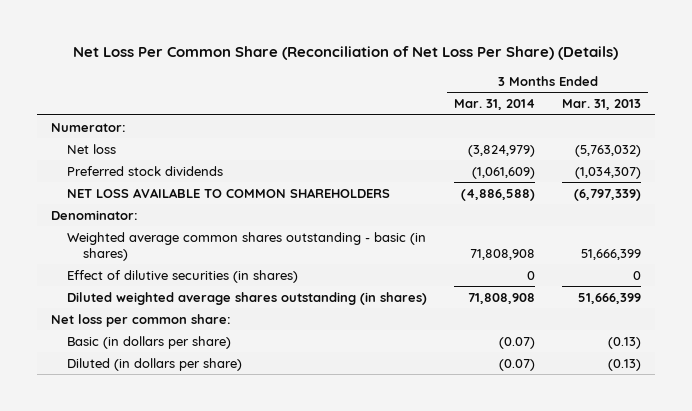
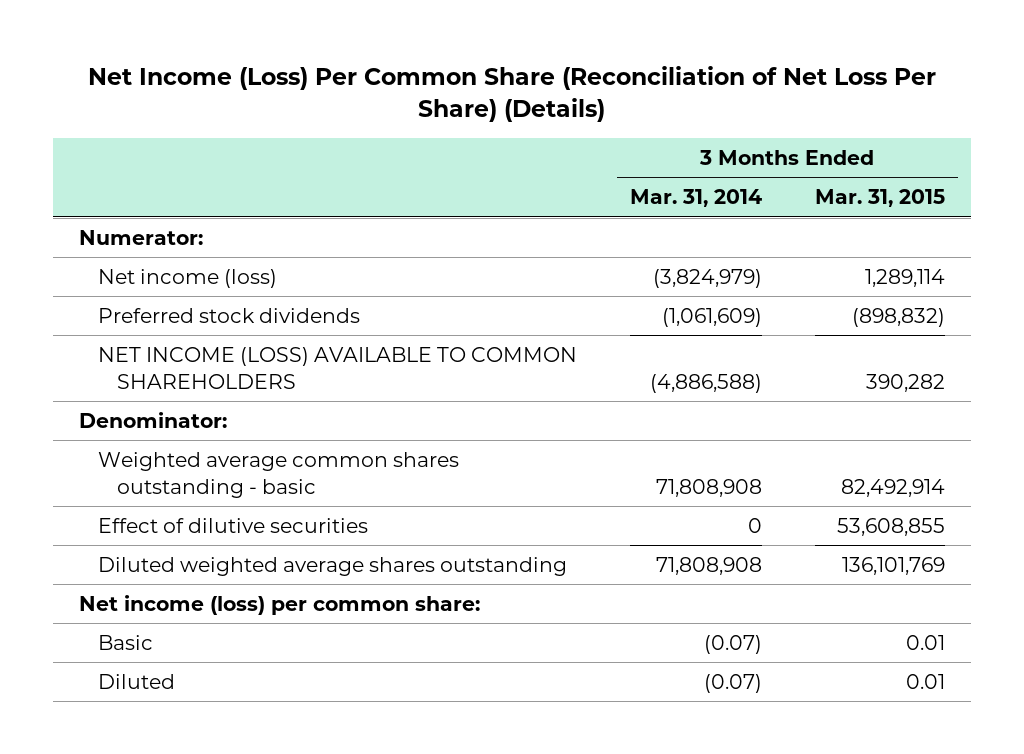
[72,46,618,61] Net Loss Per Common Share (Reconciliation of Net Loss Per Share) (Details) -> [88,66,937,122] Net Income (Loss) Per Common Share (Reconciliation of Net Loss Per Share) (Details)
[562,99,642,111] Mar. 31, 2013 -> none
none -> [814,189,945,208] Mar. 31, 2015
[67,143,117,154] Net loss -> [98,268,278,288] Net income (loss)
[67,187,391,198] NET LOSS AVAILABLE TO COMMON SHAREHOLDERS -> [98,346,578,389] NET INCOME (LOSS) AVAILABLE TO COMMON SHAREHOLDERS
[67,231,427,261] Weighted average common shares outstanding - basic (in shares) -> [98,451,460,498] Weighted average common shares outstanding - basic
[67,269,299,283] Effect of dilutive securities (in shares) -> [98,517,369,533] Effect of dilutive securities
[67,291,428,305] Diluted weighted average shares outstanding (in shares) -> [98,556,568,576] Diluted weighted average shares outstanding
[50,313,231,327] Net loss per common share: -> [79,594,481,615] Net income (loss) per common share:
[67,335,232,349] Basic (in dollars per share) -> [98,634,154,650] Basic
[67,357,243,371] Diluted (in dollars per share) -> [98,673,176,689] Diluted

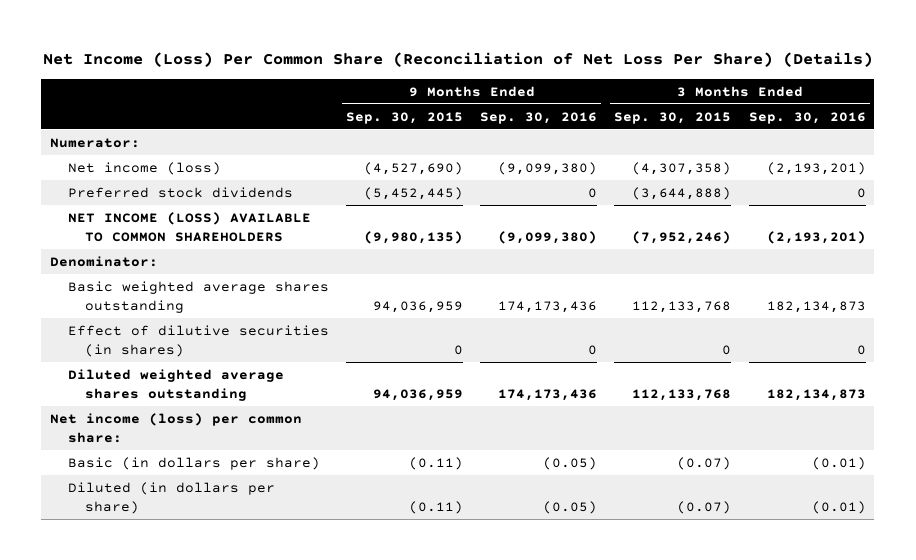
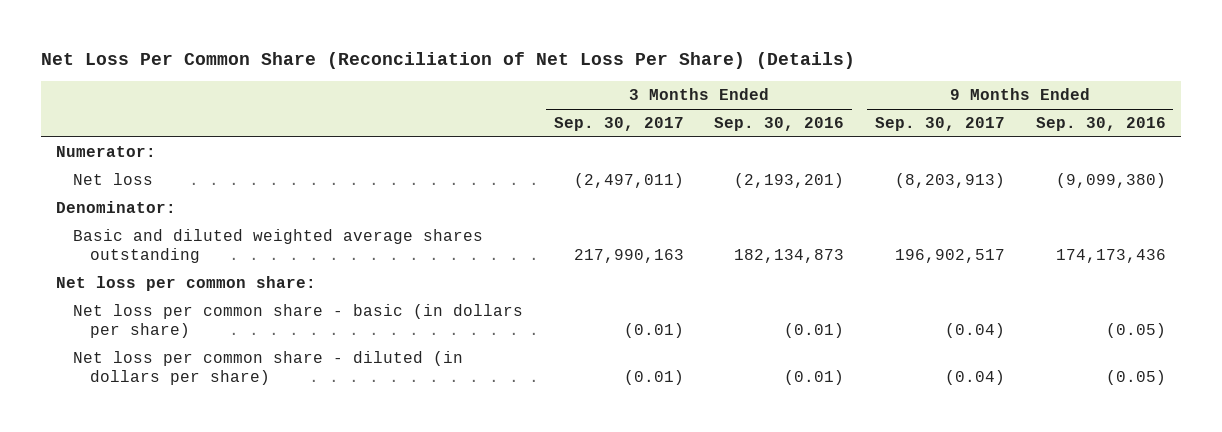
[42,52,873,68] Net Income (Loss) Per Common Share (Reconciliation of Net Loss Per Share) (Details) -> [40,52,855,70] Net Loss Per Common Share (Reconciliation of Net Loss Per Share) (Details)
[345,111,463,124] Sep. 30, 2015 -> none
[614,111,732,124] Sep. 30, 2015 -> none
none -> [553,117,684,132] Sep. 30, 2017
none -> [875,117,1006,132] Sep. 30, 2017
[67,186,293,198] Preferred stock dividends -> none
[67,211,311,242] NET INCOME (LOSS) AVAILABLE TO COMMON SHAREHOLDERS -> none
[67,161,221,175] Net income (loss) -> [73,173,154,186] Net loss
[67,280,329,313] Basic weighted average shares outstanding -> none
[67,324,329,357] Effect of dilutive securities (in shares) -> none
[67,368,284,401] Diluted weighted average shares outstanding -> [73,229,484,263] Basic and diluted weighted average shares outstanding
[50,412,303,443] Net income (loss) per common share: -> [56,276,317,292] Net loss per common share:
[67,456,320,470] Basic (in dollars per share) -> [73,304,524,338] Net loss per common share - basic (in dollars per share)
[67,481,275,514] Diluted (in dollars per share) -> [73,351,464,385] Net loss per common share - diluted (in dollars per share)

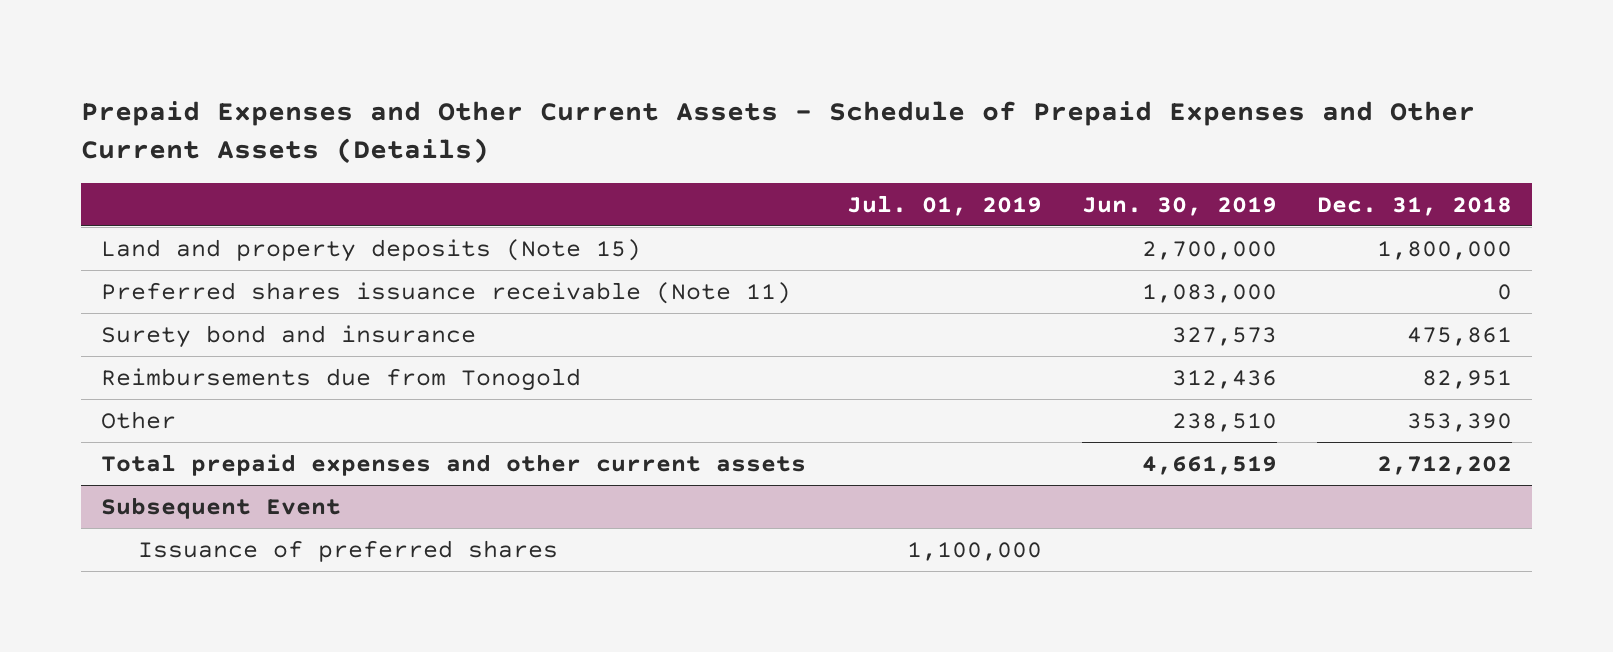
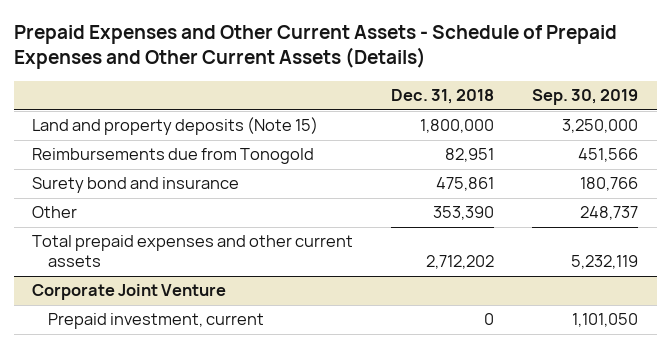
[846,194,1042,216] Jul. 01, 2019 -> none
[1081,196,1277,216] Jun. 30, 2019 -> none
none -> [532,89,639,106] Sep. 30, 2019
[101,281,792,304] Preferred shares issuance receivable (Note 11) -> none
[101,324,477,348] Surety bond and insurance -> [32,177,240,194] Surety bond and insurance
[101,496,342,519] Subsequent Event -> none
[138,539,559,562] Issuance of preferred shares -> none
none -> [32,284,227,301] Corporate Joint Venture
none -> [47,313,264,330] Prepaid investment, current

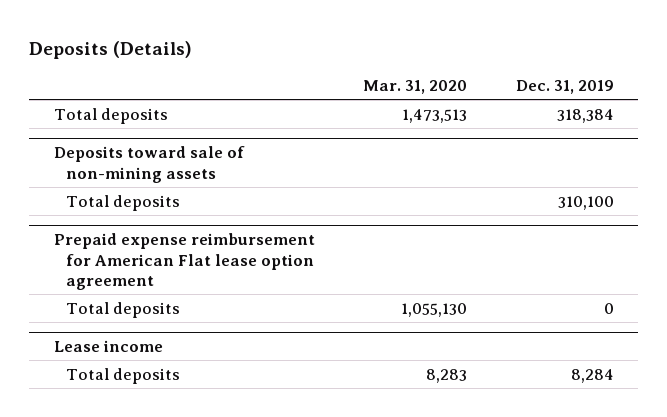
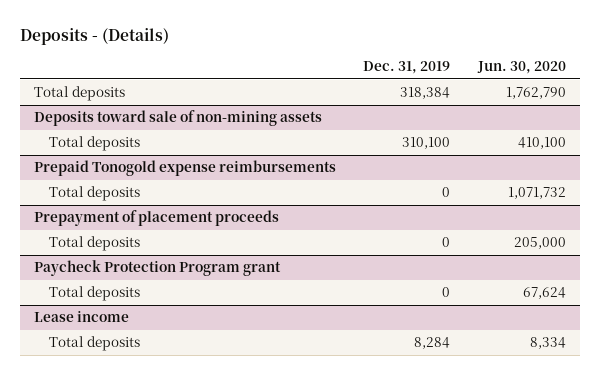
[29,40,193,59] Deposits (Details) -> [19,27,169,45] Deposits - (Details)
[363,79,468,94] Mar. 31, 2020 -> none
none -> [477,61,567,75] Jun. 30, 2020
[53,232,315,291] Prepaid expense reimbursement for American Flat lease option agreement -> [33,160,336,177] Prepaid Tonogold expense reimbursements
none -> [33,210,279,227] Prepayment of placement proceeds
none -> [48,236,140,252] Total deposits
none -> [33,260,281,277] Paycheck Protection Program grant
none -> [48,286,140,302] Total deposits

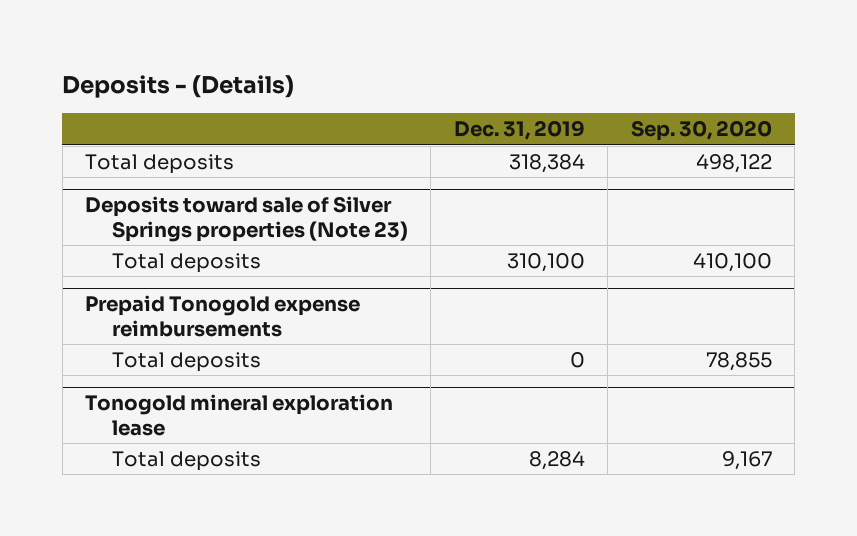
[477,61,567,75] Jun. 30, 2020 -> none
none -> [630,120,772,142] Sep. 30, 2020
[33,110,322,127] Deposits toward sale of non-mining assets -> [85,196,408,242] Deposits toward sale of Silver Springs properties (Note 23)
[33,210,279,227] Prepayment of placement proceeds -> none
[48,236,140,252] Total deposits -> none
[33,260,281,277] Paycheck Protection Program grant -> none
[48,286,140,302] Total deposits -> none
[33,311,129,323] Lease income -> [85,394,394,436] Tonogold mineral exploration lease

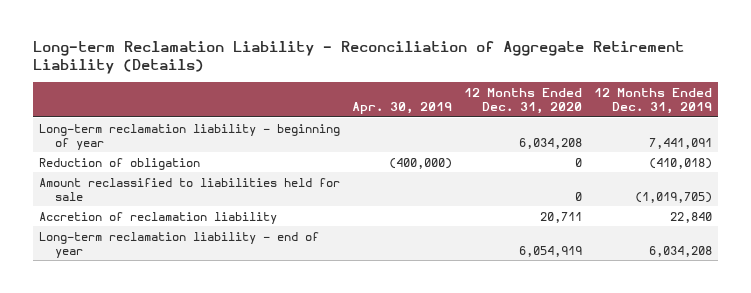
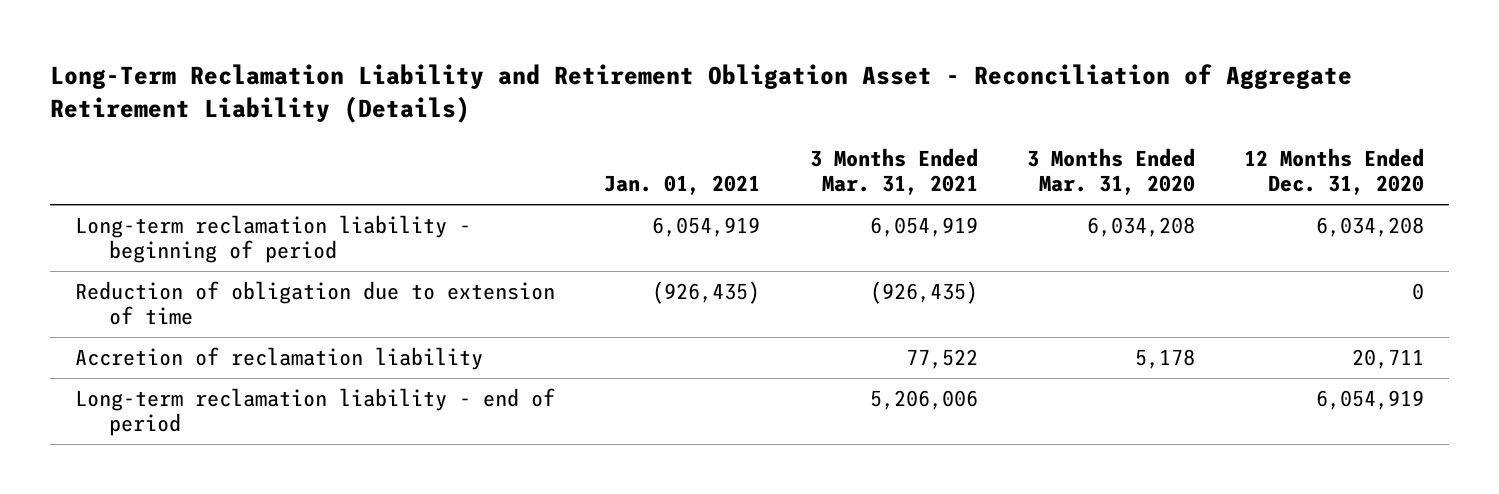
[32,40,684,75] Long-term Reclamation Liability - Reconciliation of Aggregate Retirement Liability (Details) -> [50,63,1353,123] Long-Term Reclamation Liability and Retirement Obligation Asset - Reconciliation of Aggregate Retirement Liability (Details)
[351,101,452,114] Apr. 30, 2019 -> none
[593,87,712,114] 12 Months Ended Dec. 31, 2019 -> none
none -> [604,175,761,196] Jan. 01, 2021
none -> [809,148,978,196] 3 Months Ended Mar. 31, 2021
none -> [1026,148,1195,196] 3 Months Ended Mar. 31, 2020
[38,177,340,201] Amount reclassified to liabilities held for sale -> none
[38,123,340,150] Long-term reclamation liability - beginning of year -> [75,215,472,264] Long-term reclamation liability - beginning of period
[38,157,200,170] Reduction of obligation -> [75,281,556,326] Reduction of obligation due to extension of time
[38,231,319,258] Long-term reclamation liability - end of year -> [75,388,556,437] Long-term reclamation liability - end of period

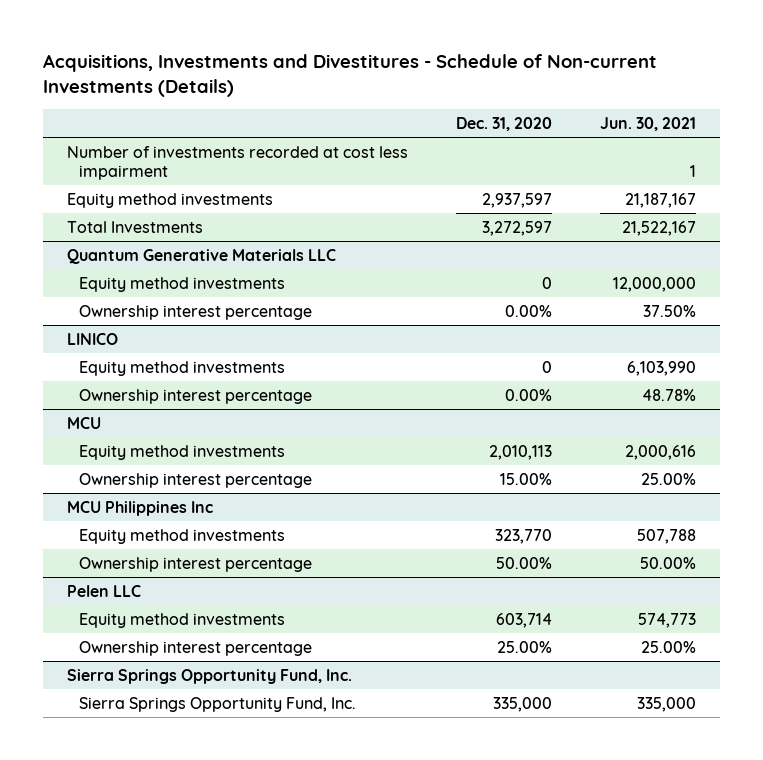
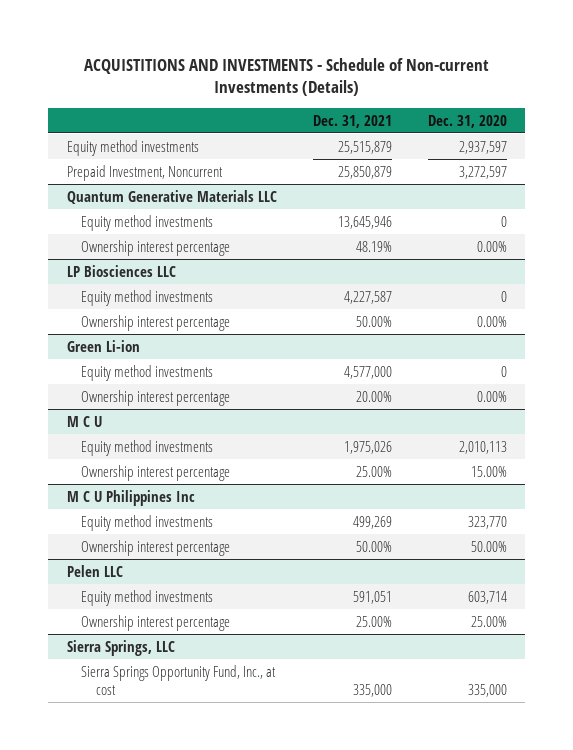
[43,54,658,98] Acquisitions, Investments and Divestitures - Schedule of Non-current Investments (Details) -> [83,57,489,97] ACQUISTITIONS AND INVESTMENTS - Schedule of Non-current Investments (Details)
[599,116,696,131] Jun. 30, 2021 -> none
none -> [312,114,392,128] Dec. 31, 2021
[67,145,409,180] Number of investments recorded at cost less impairment -> none
[67,220,204,233] Total Investments -> [66,164,223,181] Prepaid Investment, Noncurrent
[67,332,119,345] LINICO -> none
none -> [66,264,176,277] LP Biosciences LLC
none -> [66,339,140,352] Green Li-ion
none -> [81,364,214,381] Equity method investments
none -> [81,389,231,406] Ownership interest percentage
[67,416,102,429] MCU -> [66,415,102,427] M C U
[67,500,214,516] MCU Philippines Inc -> [66,489,195,506] M C U Philippines Inc
[67,668,353,684] Sierra Springs Opportunity Fund, Inc. -> [66,639,175,656] Sierra Springs, LLC
[79,696,357,712] Sierra Springs Opportunity Fund, Inc. -> [81,664,277,695] Sierra Springs Opportunity Fund, Inc., at cost

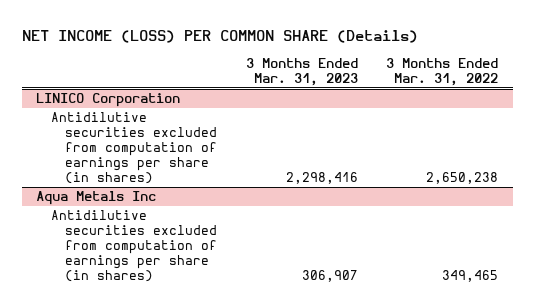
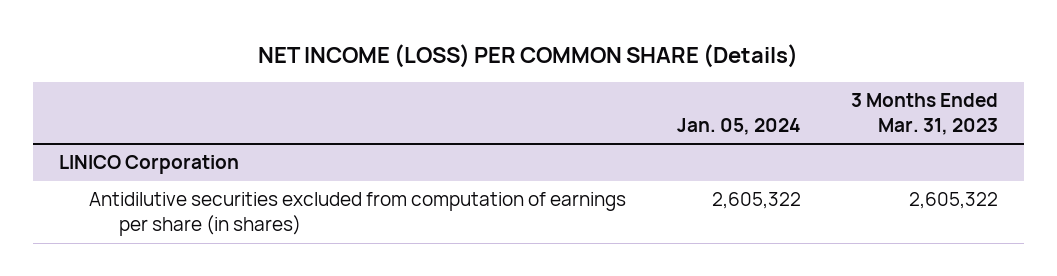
[386,57,499,86] 3 Months Ended Mar. 31, 2022 -> none
none -> [676,117,801,135] Jan. 05, 2024
[36,191,157,206] Aqua Metals Inc -> none
[50,210,218,282] Antidilutive securities excluded from computation of earnings per share (in shares) -> none
[285,171,358,184] 2,298,416 -> [909,192,999,210] 2,605,322

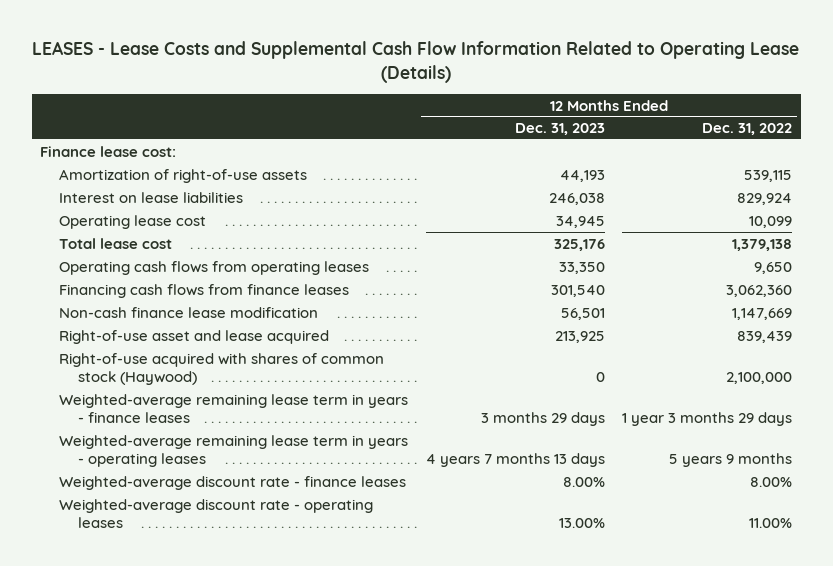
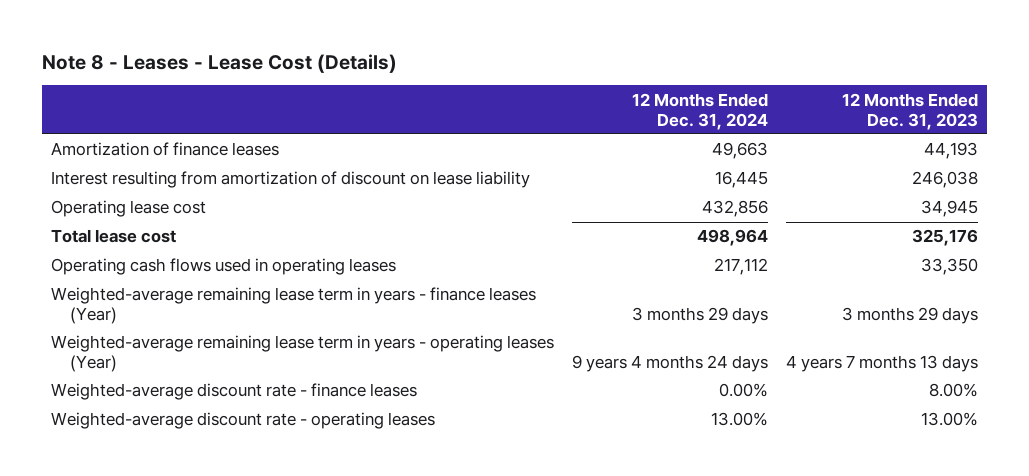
[32,41,800,83] LEASES - Lease Costs and Supplemental Cash Flow Information Related to Operating Lease (Details) -> [42,53,398,73] Note 8 - Leases - Lease Cost (Details)
[702,123,793,136] Dec. 31, 2022 -> none
none -> [632,92,769,130] 12 Months Ended Dec. 31, 2024
[40,145,177,157] Finance lease cost: -> none
[59,168,308,183] Amortization of right-of-use assets -> [51,142,280,157] Amortization of finance leases
[59,191,244,203] Interest on lease liabilities -> [51,171,531,189] Interest resulting from amortization of discount on lease liability
[59,283,350,298] Financing cash flows from finance leases -> none
[59,306,319,318] Non-cash finance lease modification -> none
[59,329,330,344] Right-of-use asset and lease acquired -> none
[59,352,385,386] Right-of-use acquired with shares of common stock (Haywood) -> none
[59,260,370,275] Operating cash flows from operating leases -> [51,258,397,276] Operating cash flows used in operating leases
[59,393,409,424] Weighted-average remaining lease term in years - finance leases -> [51,287,537,325] Weighted-average remaining lease term in years - finance leases (Year)
[59,434,409,468] Weighted-average remaining lease term in years - operating leases -> [51,335,555,373] Weighted-average remaining lease term in years - operating leases (Year)

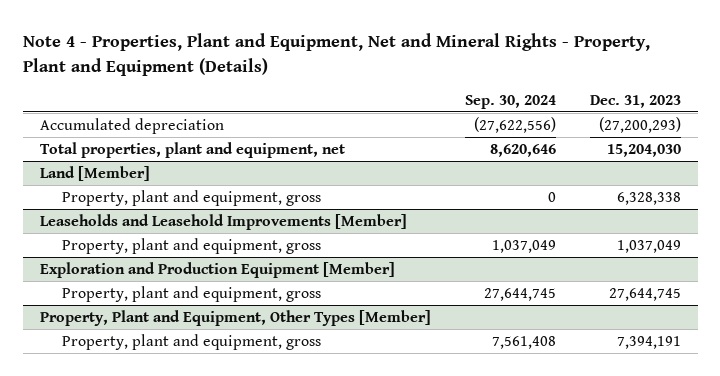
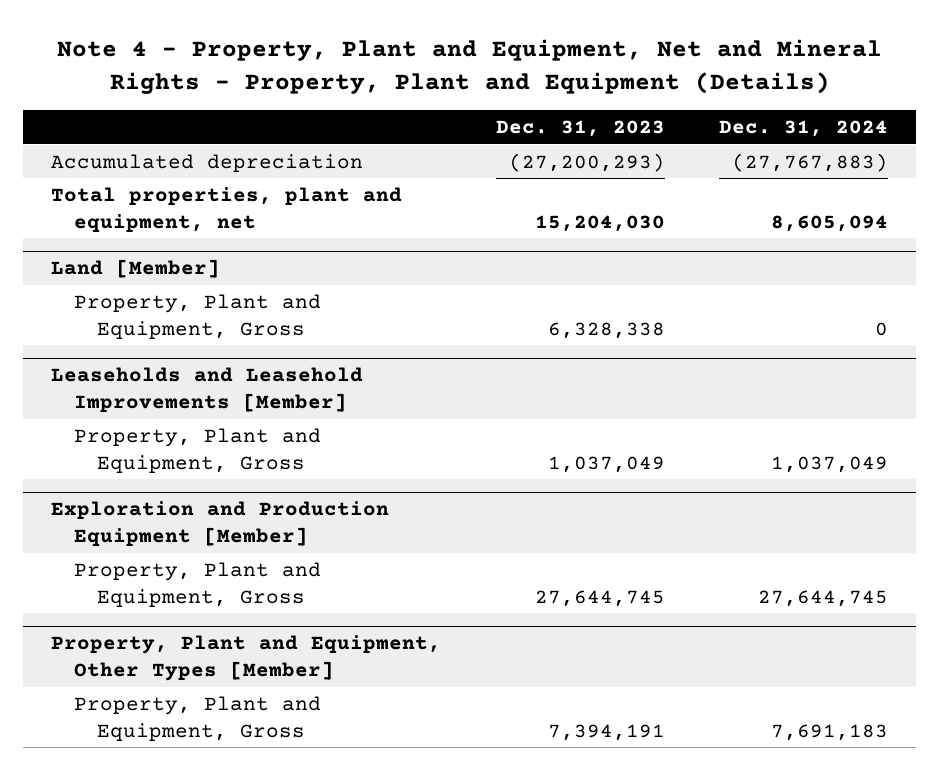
[22,33,650,76] Note 4 - Properties, Plant and Equipment, Net and Mineral Rights - Property, Plant and Equipment (Details) -> [56,39,882,95] Note 4 - Property, Plant and Equipment, Net and Mineral Rights - Property, Plant and Equipment (Details)
[464,94,556,109] Sep. 30, 2024 -> none
none -> [719,120,889,138] Dec. 31, 2024
[61,189,321,206] Property, plant and equipment, gross -> [73,293,321,339] Property, Plant and Equipment, Gross
[61,237,321,254] Property, plant and equipment, gross -> [73,427,321,473] Property, Plant and Equipment, Gross
[61,285,321,302] Property, plant and equipment, gross -> [73,561,321,607] Property, Plant and Equipment, Gross
[61,333,321,350] Property, plant and equipment, gross -> [73,695,321,741] Property, Plant and Equipment, Gross

